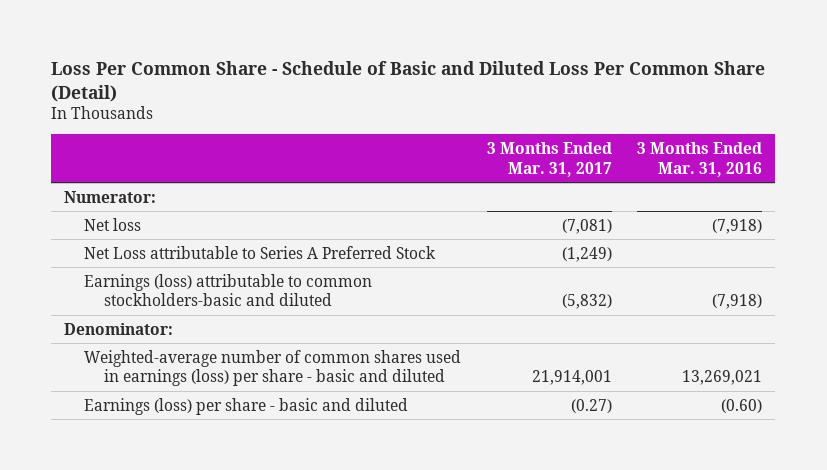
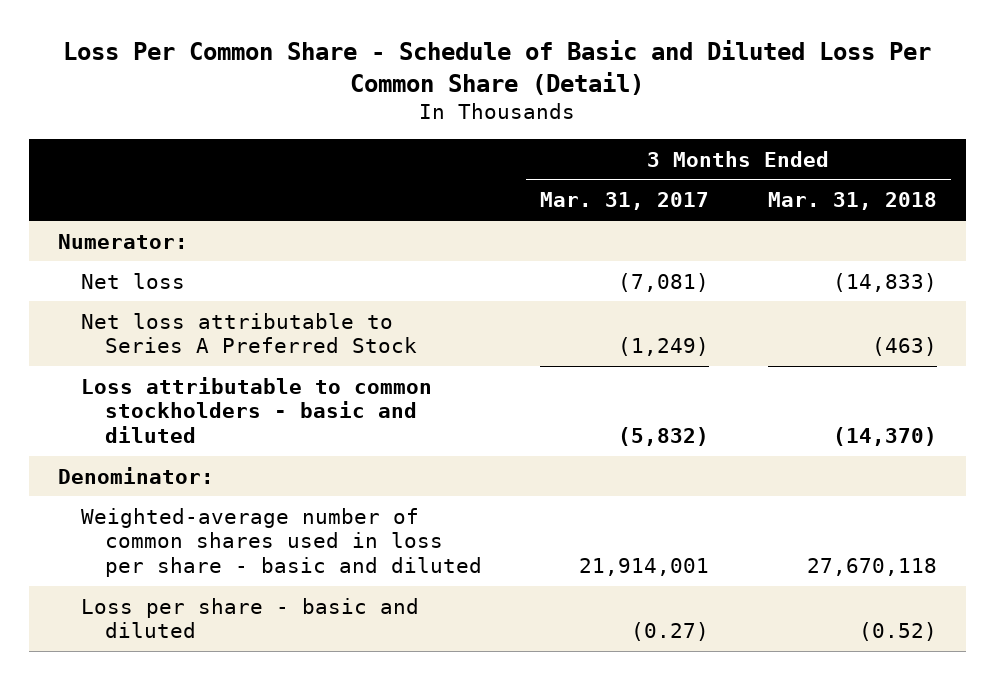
[637,142,763,177] 3 Months Ended Mar. 31, 2016 -> none
none -> [767,192,937,211] Mar. 31, 2018
[84,245,437,259] Net Loss attributable to Series A Preferred Stock -> [81,312,417,354] Net loss attributable to Series A Preferred Stock
[84,273,373,307] Earnings (loss) attributable to common stockholders-basic and diluted -> [81,376,433,444] Loss attributable to common stockholders - basic and diluted
[84,349,462,387] Weighted-average number of common shares used in earnings (loss) per share - basic and diluted -> [81,507,482,578] Weighted-average number of common shares used in loss per share - basic and diluted
[84,397,409,415] Earnings (loss) per share - basic and diluted -> [81,597,420,639] Loss per share - basic and diluted

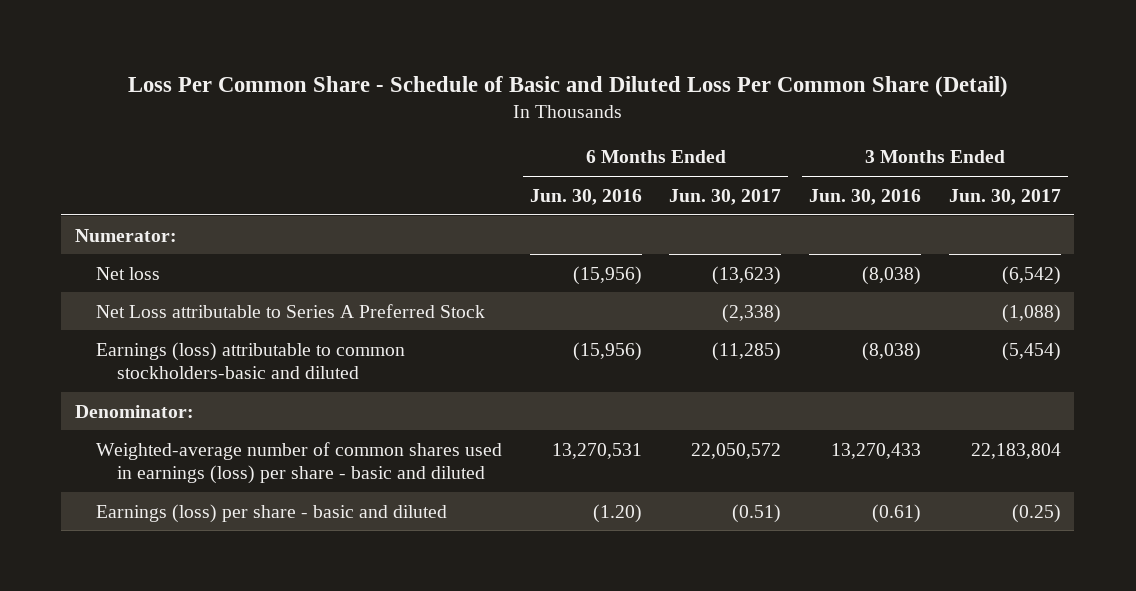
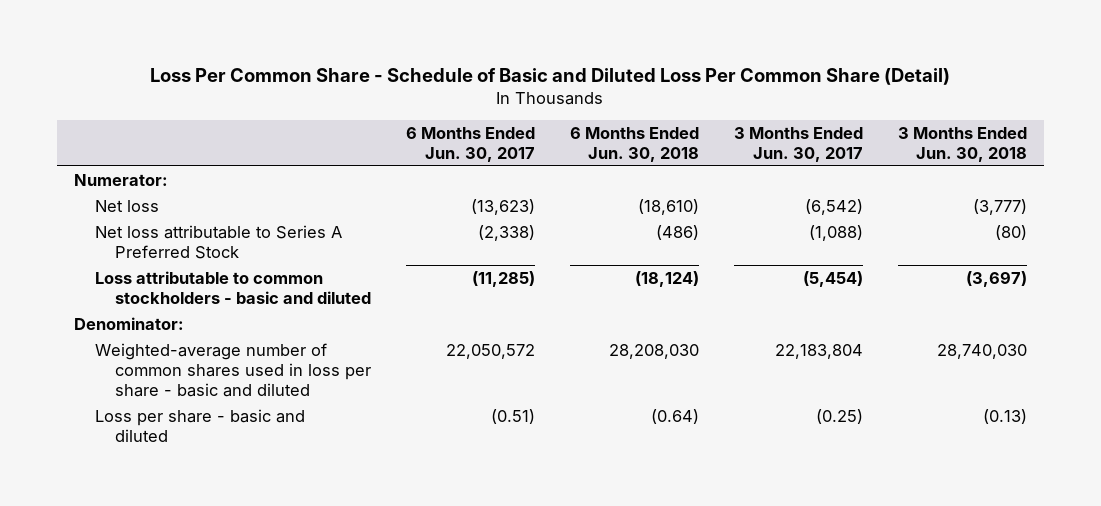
[529,188,642,205] Jun. 30, 2016 -> none
[809,188,922,205] Jun. 30, 2016 -> none
none -> [569,126,699,162] 6 Months Ended Jun. 30, 2018
none -> [897,126,1027,162] 3 Months Ended Jun. 30, 2018
[96,303,486,318] Net Loss attributable to Series A Preferred Stock -> [94,224,342,259] Net loss attributable to Series A Preferred Stock
[96,341,406,379] Earnings (loss) attributable to common stockholders-basic and diluted -> [94,270,372,304] Loss attributable to common stockholders - basic and diluted
[96,441,503,484] Weighted-average number of common shares used in earnings (loss) per share - basic and diluted -> [94,342,372,397] Weighted-average number of common shares used in loss per share - basic and diluted
[96,503,448,523] Earnings (loss) per share - basic and diluted -> [94,408,305,442] Loss per share - basic and diluted

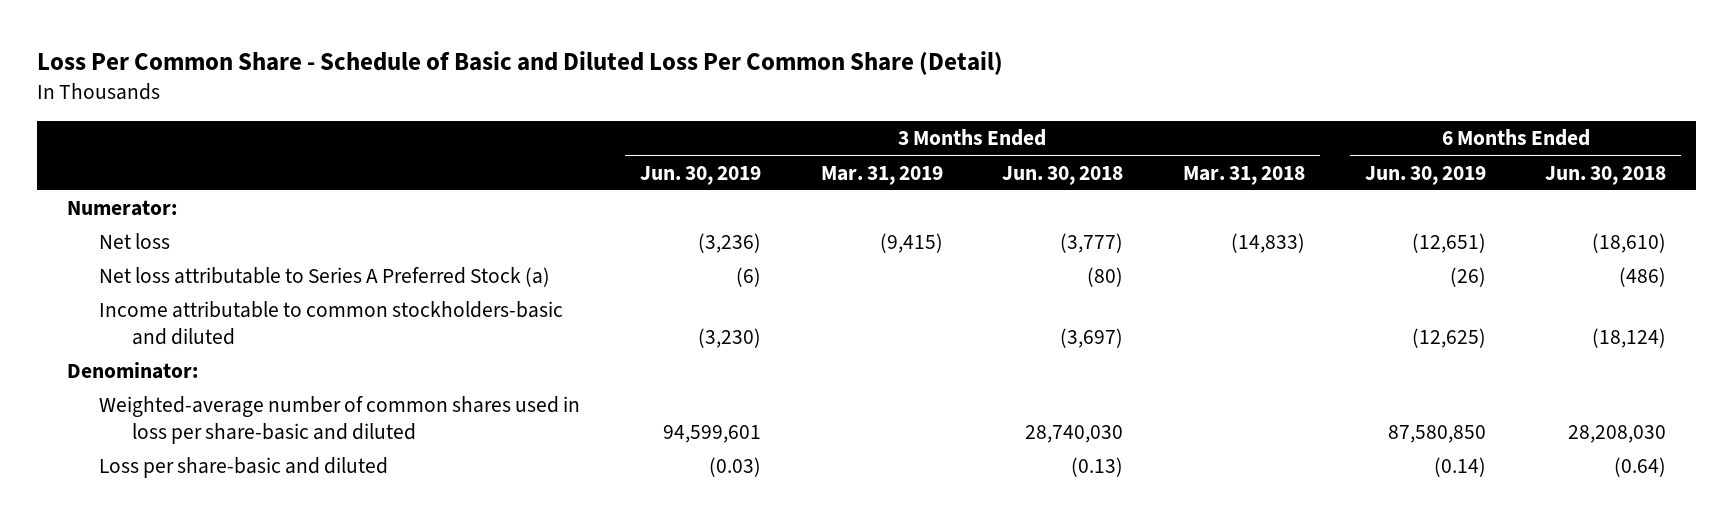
[405,126,535,162] 6 Months Ended Jun. 30, 2017 -> none
[733,126,863,162] 3 Months Ended Jun. 30, 2017 -> none
none -> [639,165,761,185] Jun. 30, 2019
none -> [820,165,943,185] Mar. 31, 2019
none -> [1183,165,1306,185] Mar. 31, 2018
none -> [1364,165,1486,185] Jun. 30, 2019
[94,224,342,259] Net loss attributable to Series A Preferred Stock -> [99,267,551,288] Net loss attributable to Series A Preferred Stock (a)
[94,270,372,304] Loss attributable to common stockholders - basic and diluted -> [99,301,564,345] Income attributable to common stockholders-basic and diluted
[94,342,372,397] Weighted-average number of common shares used in loss per share - basic and diluted -> [99,396,581,444] Weighted-average number of common shares used in loss per share-basic and diluted
[94,408,305,442] Loss per share - basic and diluted -> [99,457,389,479] Loss per share-basic and diluted

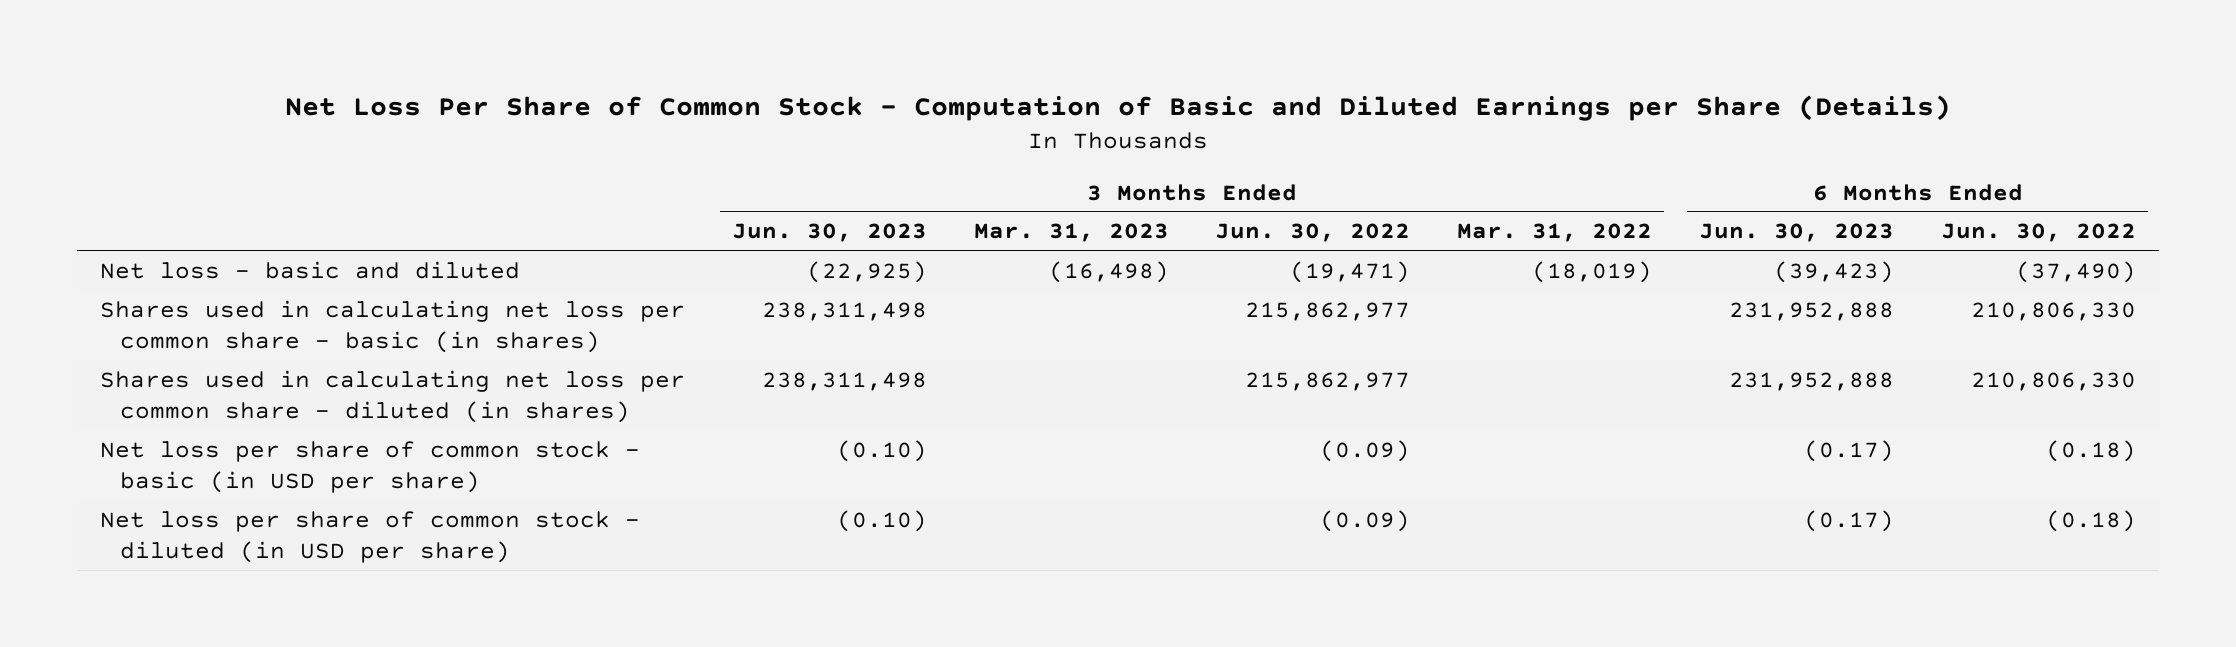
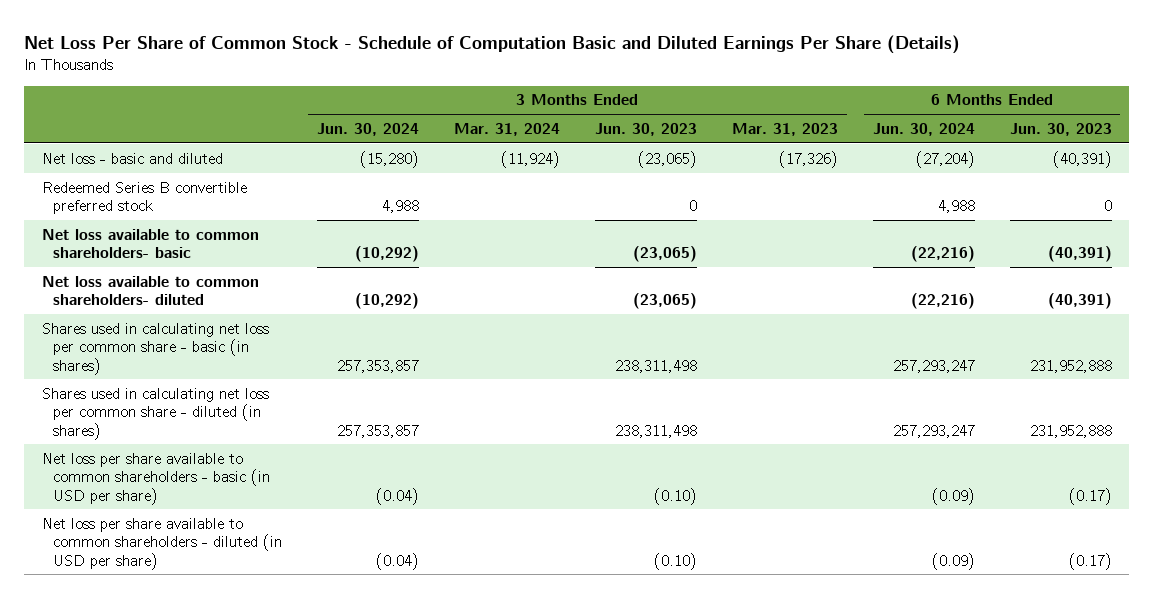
[284,94,1951,121] Net Loss Per Share of Common Stock - Computation of Basic and Diluted Earnings per Share (Details) -> [24,34,961,54] Net Loss Per Share of Common Stock - Schedule of Computation Basic and Diluted Earnings Per Share (Details)
[1215,223,1411,243] Jun. 30, 2022 -> none
[1457,223,1653,243] Mar. 31, 2022 -> none
[1941,223,2137,243] Jun. 30, 2022 -> none
none -> [317,122,420,136] Jun. 30, 2024
none -> [453,122,560,136] Mar. 31, 2024
none -> [872,122,975,136] Jun. 30, 2024
[806,260,927,283] (22,925) -> [637,150,697,168] (23,065)
[1048,260,1169,283] (16,498) -> [778,150,838,168] (17,326)
[1774,260,1895,283] (39,423) -> [1052,150,1112,168] (40,391)
none -> [41,181,247,215] Redeemed Series B convertible preferred stock
none -> [41,228,259,259] Net loss available to common shareholders- basic
none -> [41,275,259,306] Net loss available to common shareholders- diluted
[99,440,640,493] Net loss per share of common stock - basic (in USD per share) -> [41,452,271,505] Net loss per share available to common shareholders - basic (in USD per share)
[99,510,640,563] Net loss per share of common stock - diluted (in USD per share) -> [41,517,283,570] Net loss per share available to common shareholders - diluted (in USD per share)

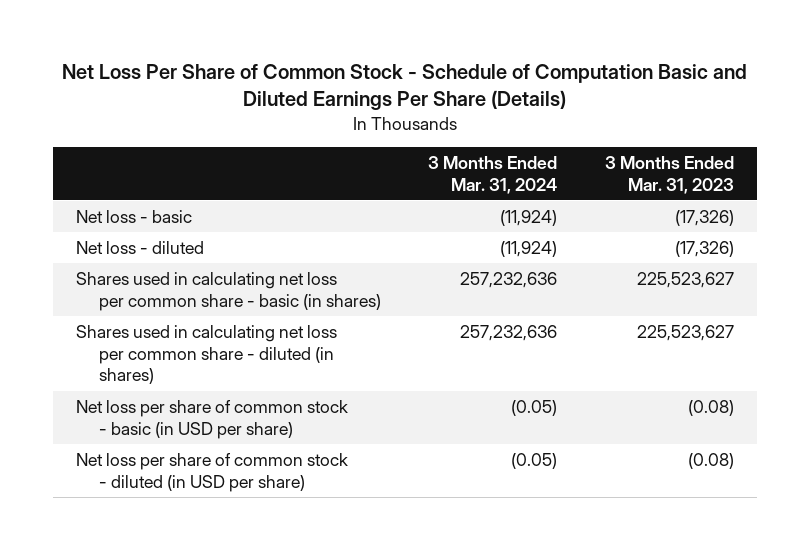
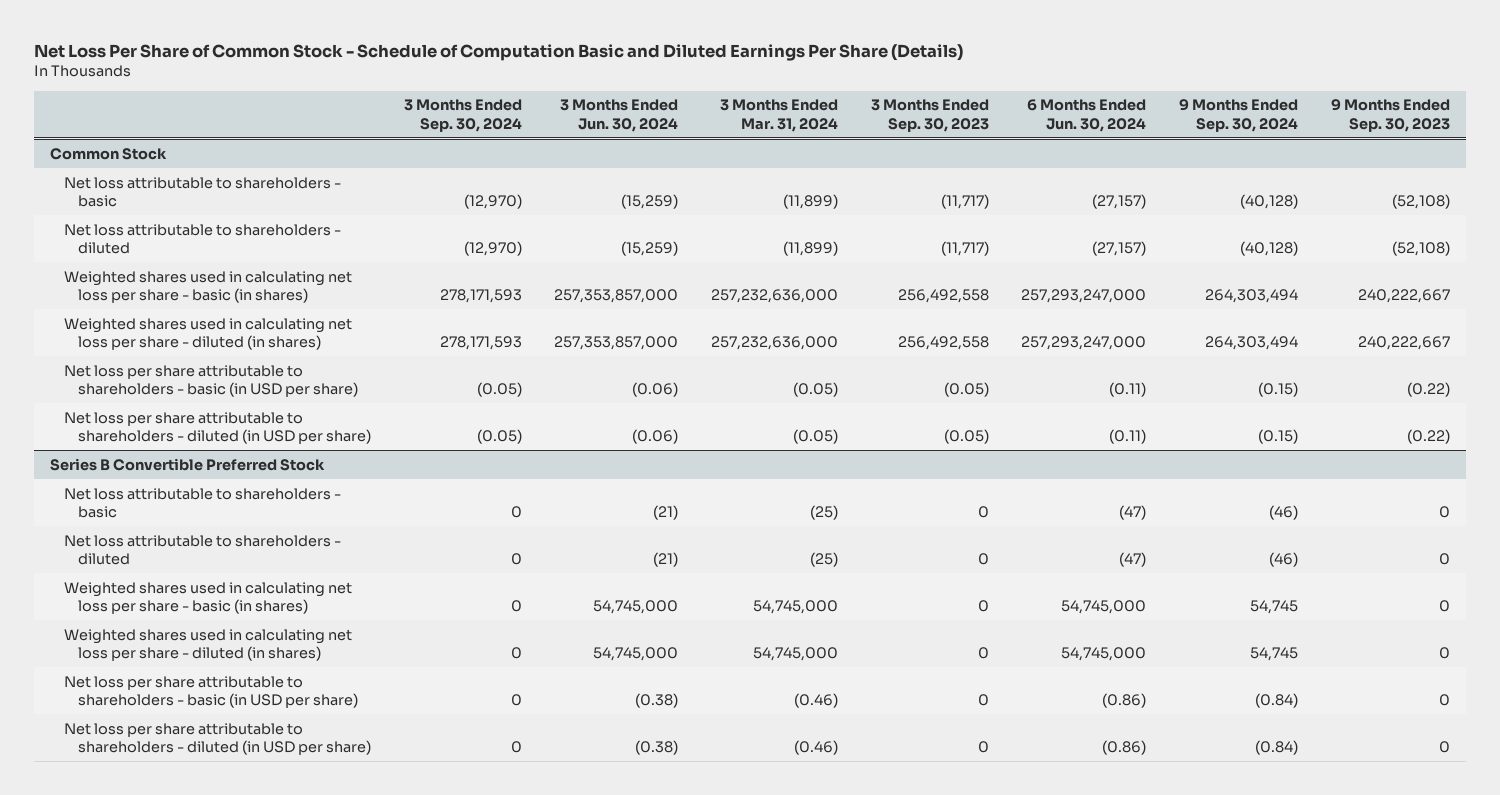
[604,155,734,194] 3 Months Ended Mar. 31, 2023 -> none
none -> [403,99,522,132] 3 Months Ended Sep. 30, 2024
none -> [560,99,679,132] 3 Months Ended Jun. 30, 2024
none -> [870,99,989,132] 3 Months Ended Sep. 30, 2023
none -> [1027,99,1147,132] 6 Months Ended Jun. 30, 2024
none -> [1179,99,1299,132] 9 Months Ended Sep. 30, 2024
none -> [1330,99,1450,132] 9 Months Ended Sep. 30, 2023
none -> [50,147,168,160] Common Stock
[76,209,193,223] Net loss - basic -> [64,176,342,208] Net loss attributable to shareholders - basic
[500,209,558,226] (11,924) -> [783,194,839,210] (11,899)
[76,240,205,254] Net loss - diluted -> [64,223,342,255] Net loss attributable to shareholders - diluted
[500,240,558,257] (11,924) -> [783,241,839,257] (11,899)
[76,271,382,311] Shares used in calculating net loss per common share - basic (in shares) -> [64,270,353,304] Weighted shares used in calculating net loss per share - basic (in shares)
[460,271,558,288] 257,232,636 -> [711,289,839,304] 257,232,636,000
[76,324,338,385] Shares used in calculating net loss per common share - diluted (in shares) -> [64,317,353,351] Weighted shares used in calculating net loss per share - diluted (in shares)
[460,324,558,341] 257,232,636 -> [711,336,839,351] 257,232,636,000
[76,399,349,439] Net loss per share of common stock - basic (in USD per share) -> [64,364,358,398] Net loss per share attributable to shareholders - basic (in USD per share)
[76,452,349,492] Net loss per share of common stock - diluted (in USD per share) -> [64,411,371,445] Net loss per share attributable to shareholders - diluted (in USD per share)
none -> [50,457,326,471] Series B Convertible Preferred Stock
none -> [64,487,342,519] Net loss attributable to shareholders - basic
none -> [64,534,342,566] Net loss attributable to shareholders - diluted
none -> [64,581,353,615] Weighted shares used in calculating net loss per share - basic (in shares)
none -> [64,628,353,662] Weighted shares used in calculating net loss per share - diluted (in shares)
none -> [64,675,358,709] Net loss per share attributable to shareholders - basic (in USD per share)
none -> [64,722,371,756] Net loss per share attributable to shareholders - diluted (in USD per share)

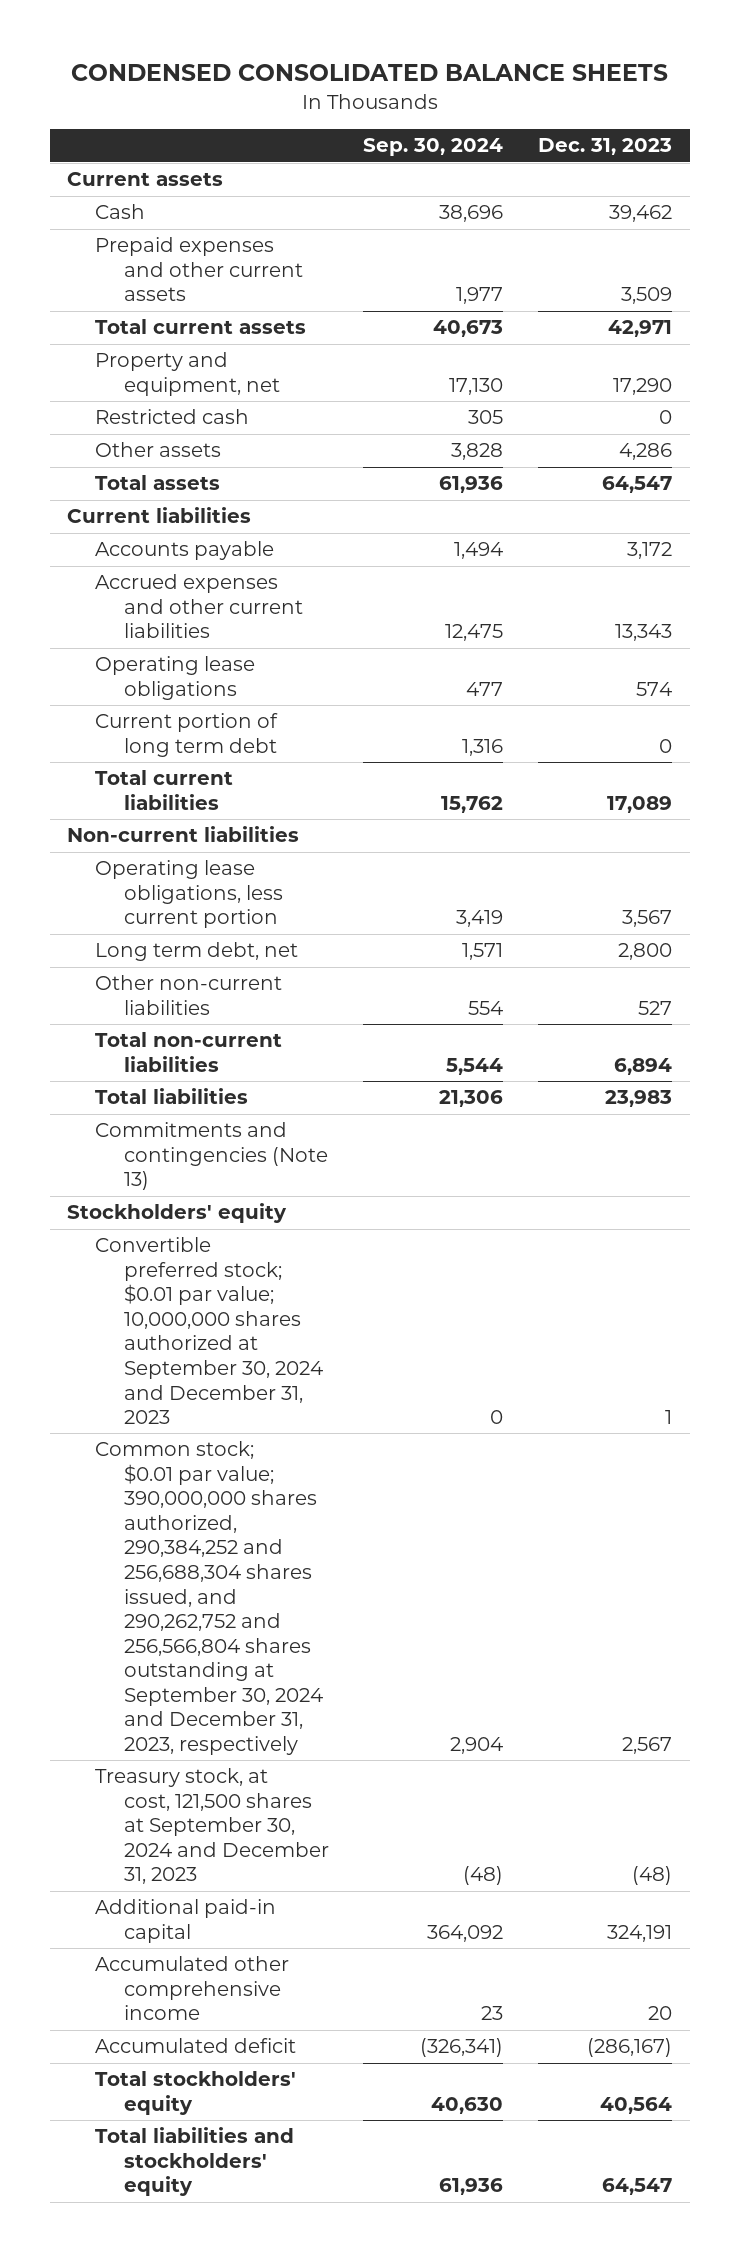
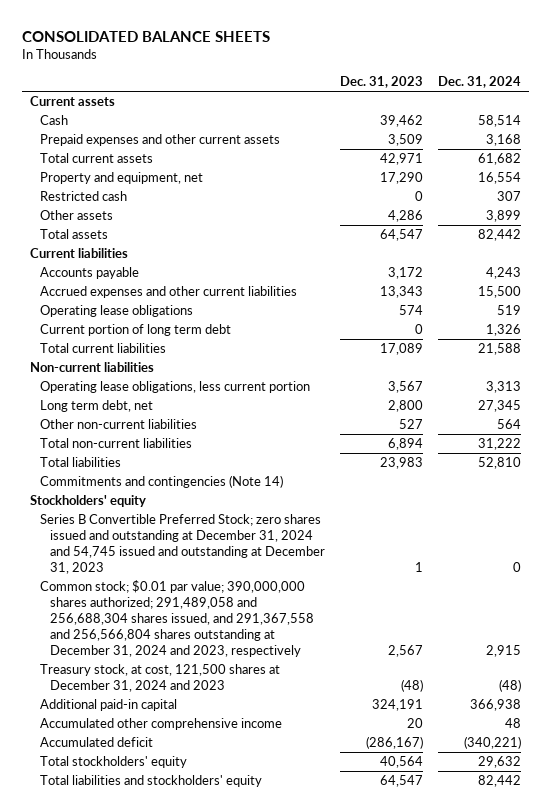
[70,64,668,82] CONDENSED CONSOLIDATED BALANCE SHEETS -> [22,30,271,42] CONSOLIDATED BALANCE SHEETS
[363,138,504,157] Sep. 30, 2024 -> none
none -> [438,76,522,89] Dec. 31, 2024
[95,1122,328,1191] Commitments and contingencies (Note 13) -> [39,475,283,489] Commitments and contingencies (Note 14)
[95,1237,323,1425] Convertible preferred stock; $0.01 par value; 10,000,000 shares authorized at September 30, 2024 and December 31, 2023 -> [39,514,325,575] Series B Convertible Preferred Stock; zero shares issued and outstanding at December 31, 2024 and 54,745 issued and outstanding at December 31, 2023
[95,1441,323,1755] Common stock; $0.01 par value; 390,000,000 shares authorized, 290,384,252 and 256,688,304 shares issued, and 290,262,752 and 256,566,804 shares outstanding at September 30, 2024 and December 31, 2023, respectively -> [39,580,314,658] Common stock; $0.01 par value; 390,000,000 shares authorized; 291,489,058 and 256,688,304 shares issued, and 291,367,558 and 256,566,804 shares outstanding at December 31, 2024 and 2023, respectively
[95,1768,329,1885] Treasury stock, at cost, 121,500 shares at September 30, 2024 and December 31, 2023 -> [39,664,280,693] Treasury stock, at cost, 121,500 shares at December 31, 2024 and 2023

